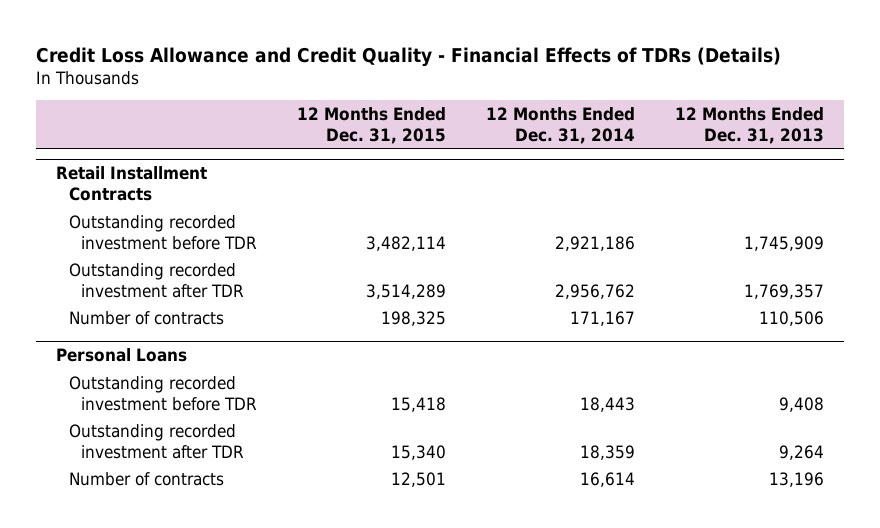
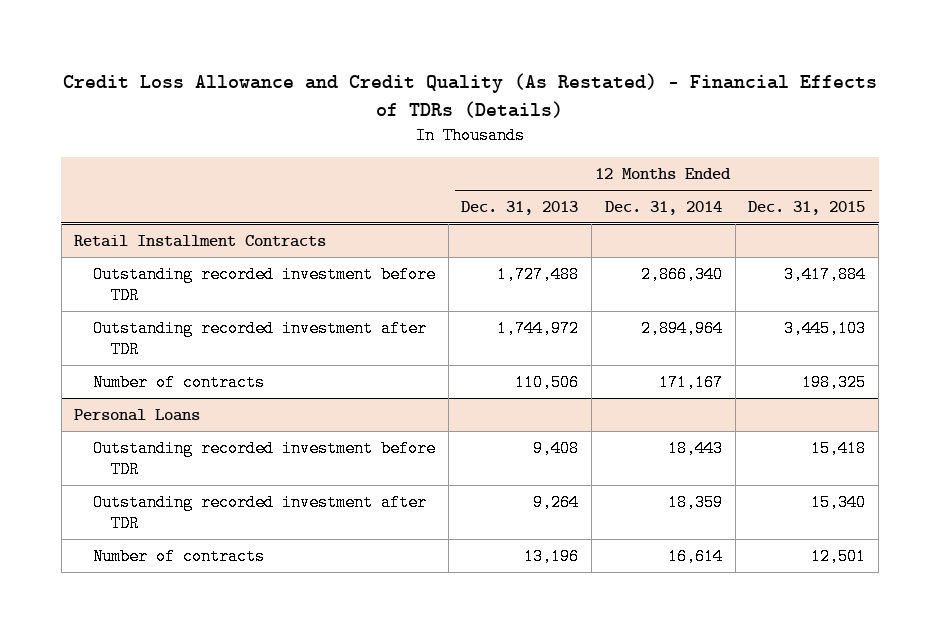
[36,46,782,67] Credit Loss Allowance and Credit Quality - Financial Effects of TDRs (Details) -> [62,73,877,118] Credit Loss Allowance and Credit Quality (As Restated) - Financial Effects of TDRs (Details)
[365,235,446,251] 3,482,114 -> [784,265,867,283] 3,417,884
[554,235,635,251] 2,921,186 -> [640,265,723,283] 2,866,340
[743,235,824,251] 1,745,909 -> [497,265,580,283] 1,727,488
[365,283,446,299] 3,514,289 -> [784,319,867,337] 3,445,103
[554,283,635,299] 2,956,762 -> [640,319,723,337] 2,894,964
[743,283,824,299] 1,769,357 -> [497,319,580,337] 1,744,972

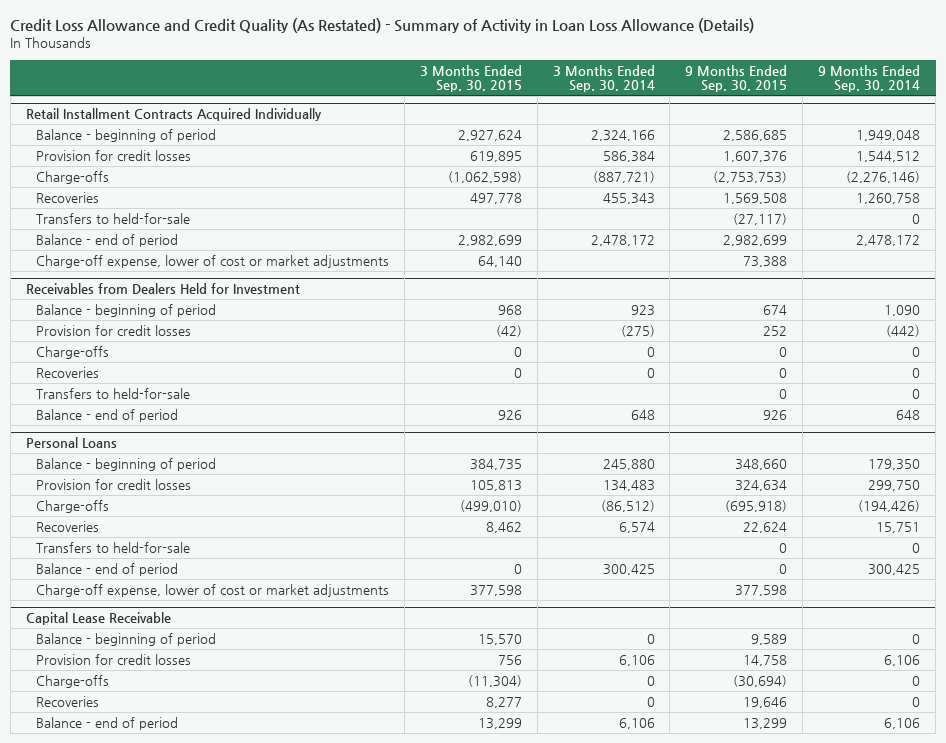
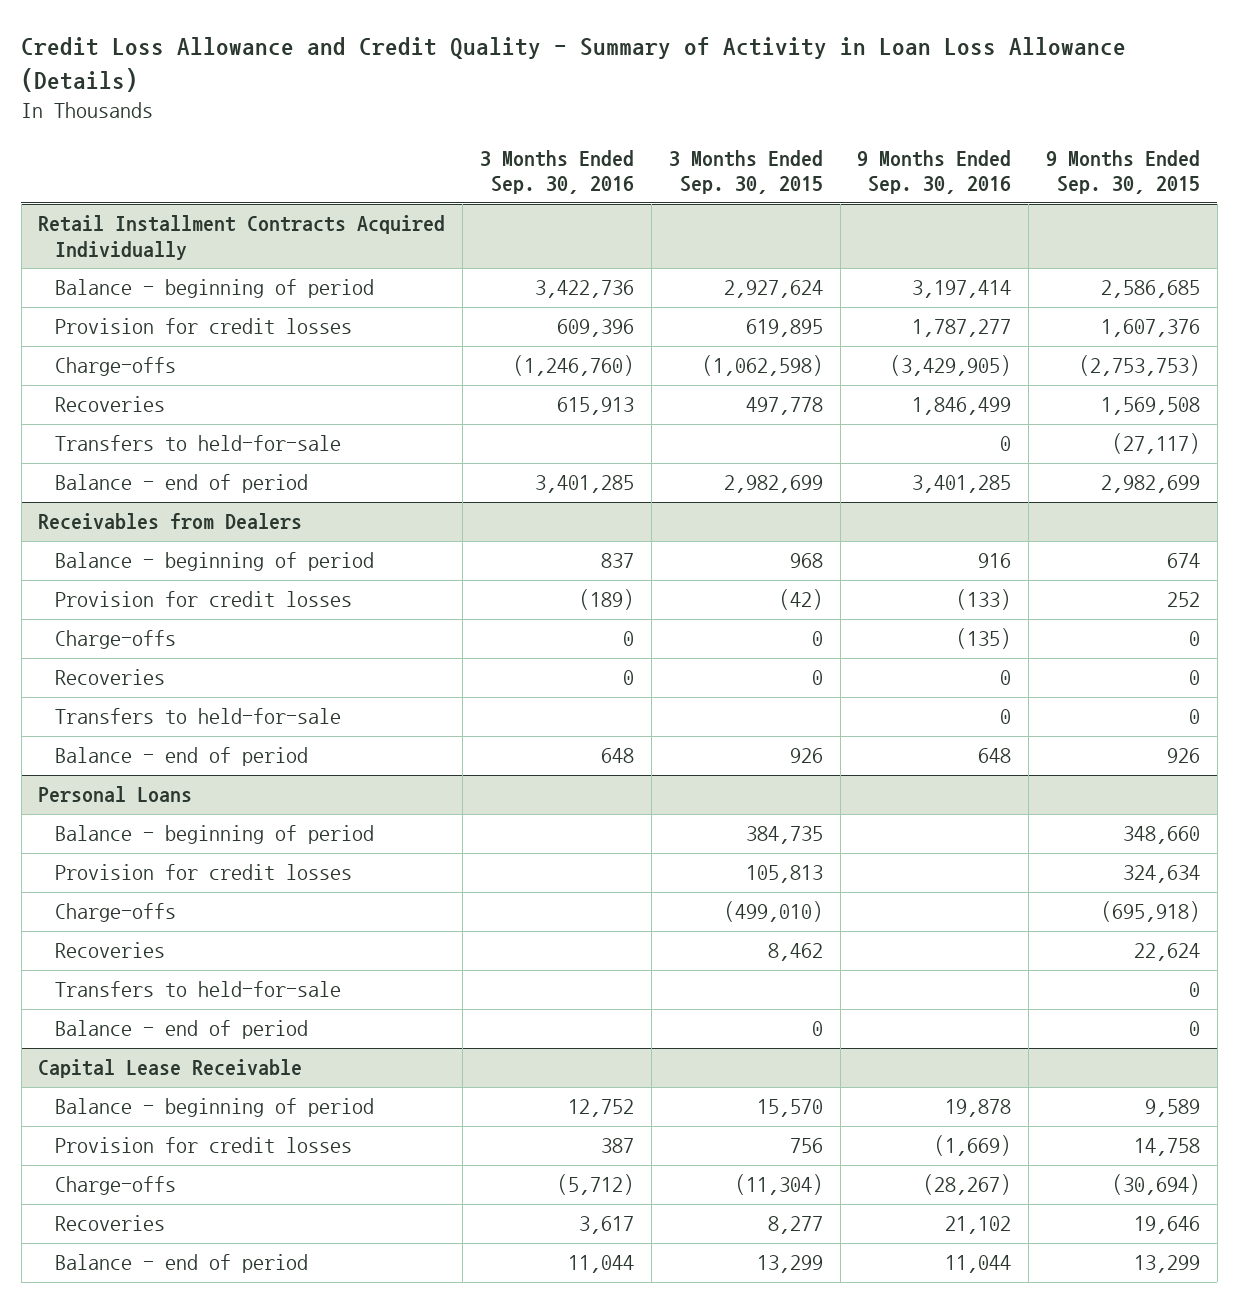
[10,18,755,34] Credit Loss Allowance and Credit Quality (As Restated) - Summary of Activity in Loan Loss Allowance (Details) -> [21,37,1127,92] Credit Loss Allowance and Credit Quality - Summary of Activity in Loan Loss Allowance (Details)
[552,64,655,93] 3 Months Ended Sep. 30, 2014 -> none
[818,64,921,93] 9 Months Ended Sep. 30, 2014 -> none
none -> [480,149,635,195] 3 Months Ended Sep. 30, 2016
none -> [857,149,1012,195] 9 Months Ended Sep. 30, 2016
[35,254,389,268] Charge-off expense, lower of cost or market adjustments -> none
[25,283,300,295] Receivables from Dealers Held for Investment -> [38,513,303,531] Receivables from Dealers
[35,583,389,597] Charge-off expense, lower of cost or market adjustments -> none

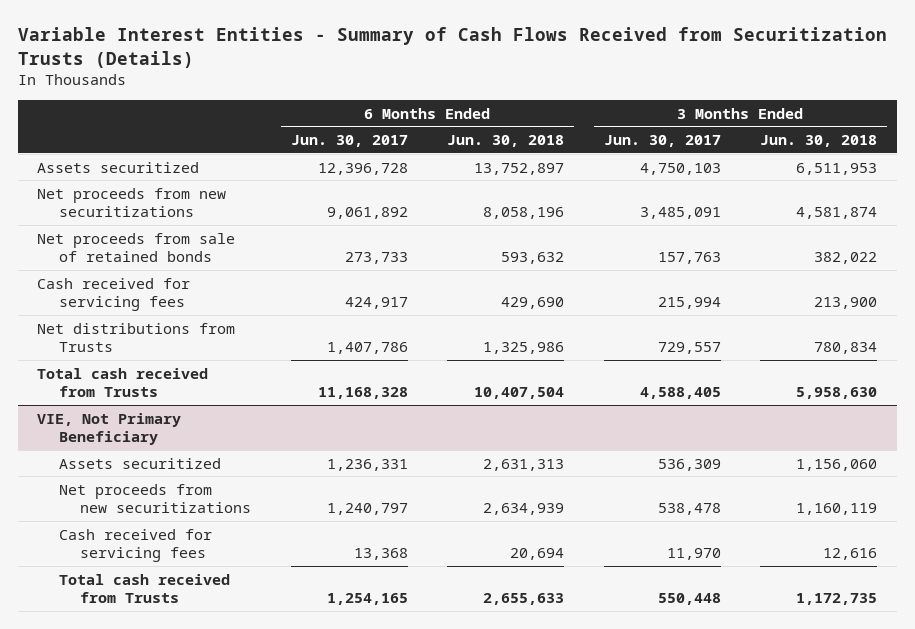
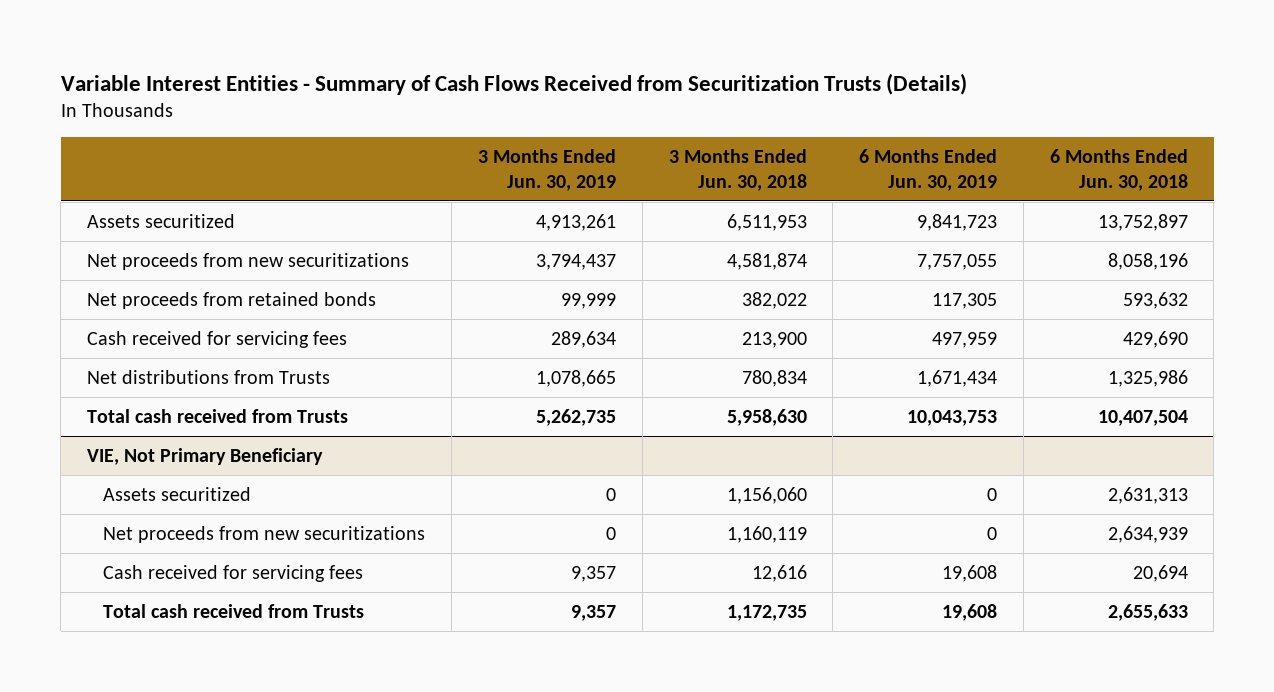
[290,135,408,148] Jun. 30, 2017 -> none
[603,135,721,148] Jun. 30, 2017 -> none
none -> [478,148,617,191] 3 Months Ended Jun. 30, 2019
none -> [859,148,998,191] 6 Months Ended Jun. 30, 2019
[37,232,236,262] Net proceeds from sale of retained bonds -> [86,291,376,309] Net proceeds from retained bonds

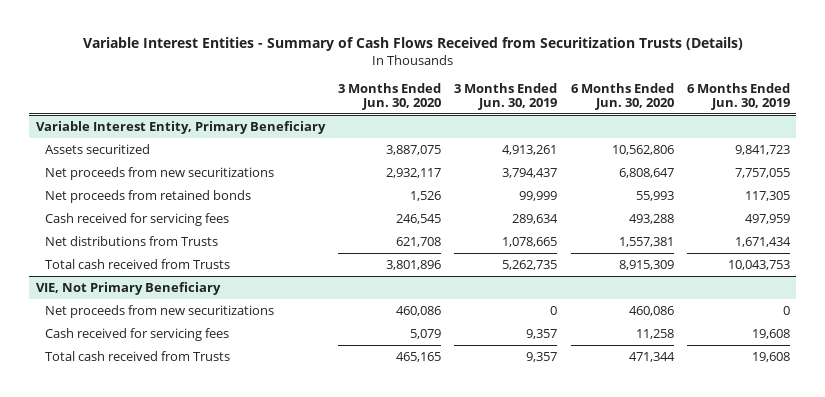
[668,148,807,191] 3 Months Ended Jun. 30, 2018 -> none
[1049,148,1188,191] 6 Months Ended Jun. 30, 2018 -> none
none -> [337,82,441,110] 3 Months Ended Jun. 30, 2020
none -> [570,82,674,110] 6 Months Ended Jun. 30, 2020
none -> [35,120,326,134] Variable Interest Entity, Primary Beneficiary
[103,486,252,501] Assets securitized -> none

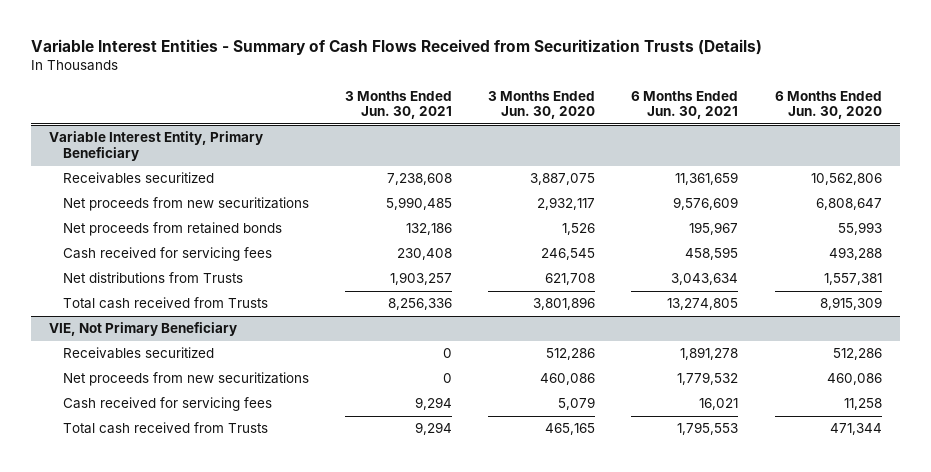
[454,82,558,110] 3 Months Ended Jun. 30, 2019 -> none
[686,82,790,110] 6 Months Ended Jun. 30, 2019 -> none
none -> [344,90,452,120] 3 Months Ended Jun. 30, 2021
none -> [631,90,739,120] 6 Months Ended Jun. 30, 2021
[45,143,151,154] Assets securitized -> [62,172,214,185] Receivables securitized
none -> [62,347,214,360] Receivables securitized

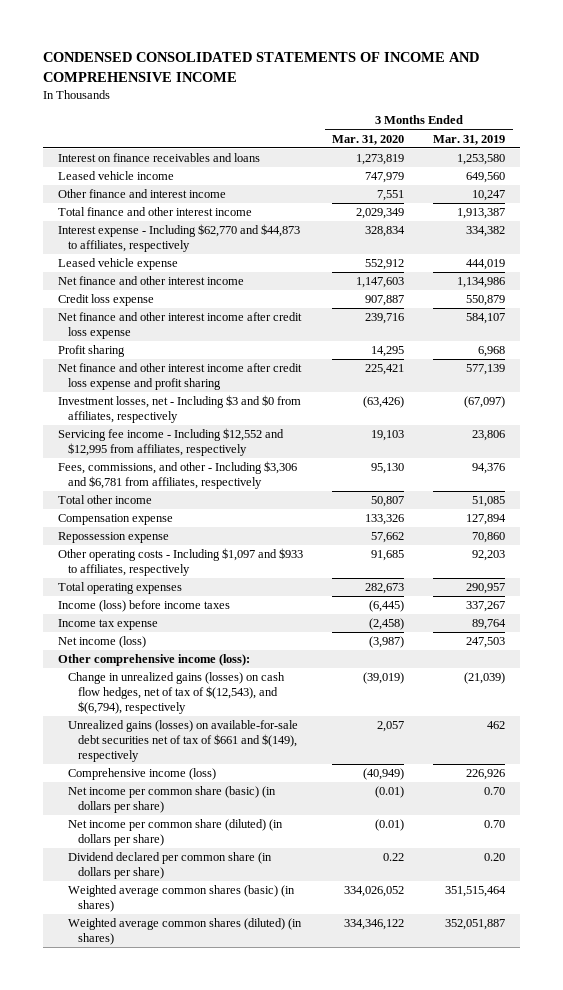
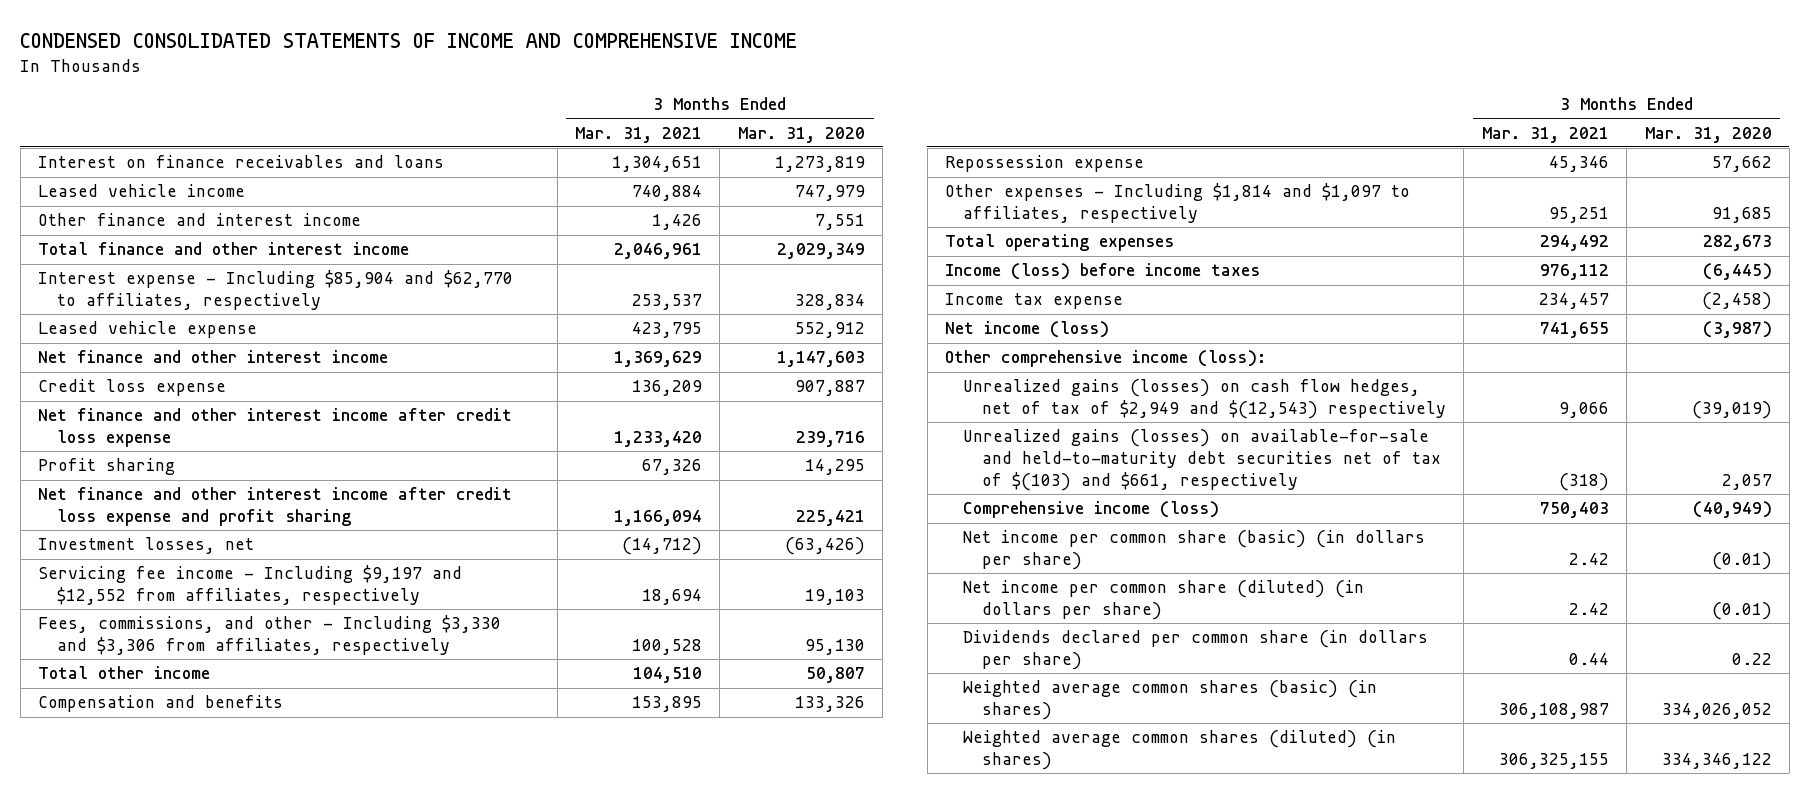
[433,134,506,145] Mar. 31, 2019 -> none
none -> [575,126,703,143] Mar. 31, 2021
[57,224,300,252] Interest expense - Including $62,770 and $44,873 to affiliates, respectively -> [38,270,514,311] Interest expense - Including $85,904 and $62,770 to affiliates, respectively
[57,395,301,423] Investment losses, net - Including $3 and $0 from affiliates, respectively -> [38,537,255,555] Investment losses, net
[57,428,284,456] Servicing fee income - Including $12,552 and $12,995 from affiliates, respectively -> [38,565,463,606] Servicing fee income - Including $9,197 and $12,552 from affiliates, respectively
[57,461,297,489] Fees, commissions, and other - Including $3,306 and $6,781 from affiliates, respectively -> [38,615,502,656] Fees, commissions, and other - Including $3,330 and $3,306 from affiliates, respectively
[57,514,173,526] Compensation expense -> [38,695,284,713] Compensation and benefits
[57,548,303,576] Other operating costs - Including $1,097 and $933 to affiliates, respectively -> [945,183,1411,224] Other expenses - Including $1,814 and $1,097 to affiliates, respectively
[67,672,285,714] Change in unrealized gains (losses) on cash flow hedges, net of tax of $(12,543), and $(6,794), respectively -> [963,379,1446,420] Unrealized gains (losses) on cash flow hedges, net of tax of $2,949 and $(12,543) respectively
[67,720,298,762] Unrealized gains (losses) on available-for-sale debt securities net of tax of $661 and $(149), respectively -> [963,429,1441,491] Unrealized gains (losses) on available-for-sale and held-to-maturity debt securities net of tax of $(103) and $661, respectively
[67,852,272,879] Dividend declared per common share (in dollars per share) -> [963,630,1429,671] Dividends declared per common share (in dollars per share)

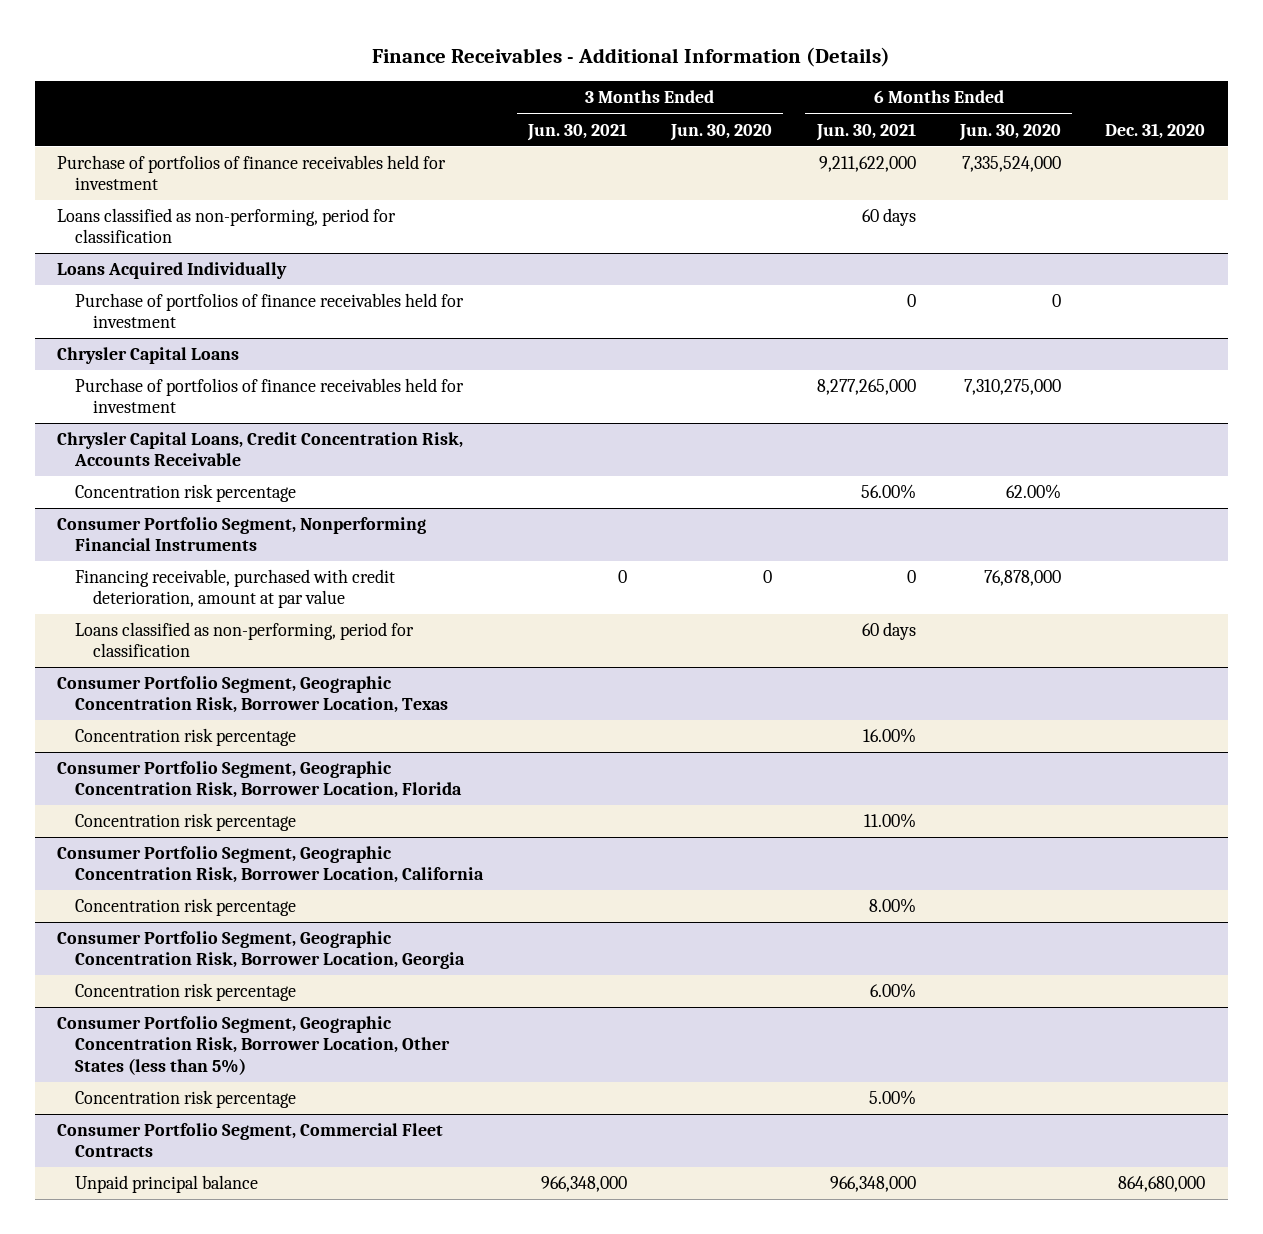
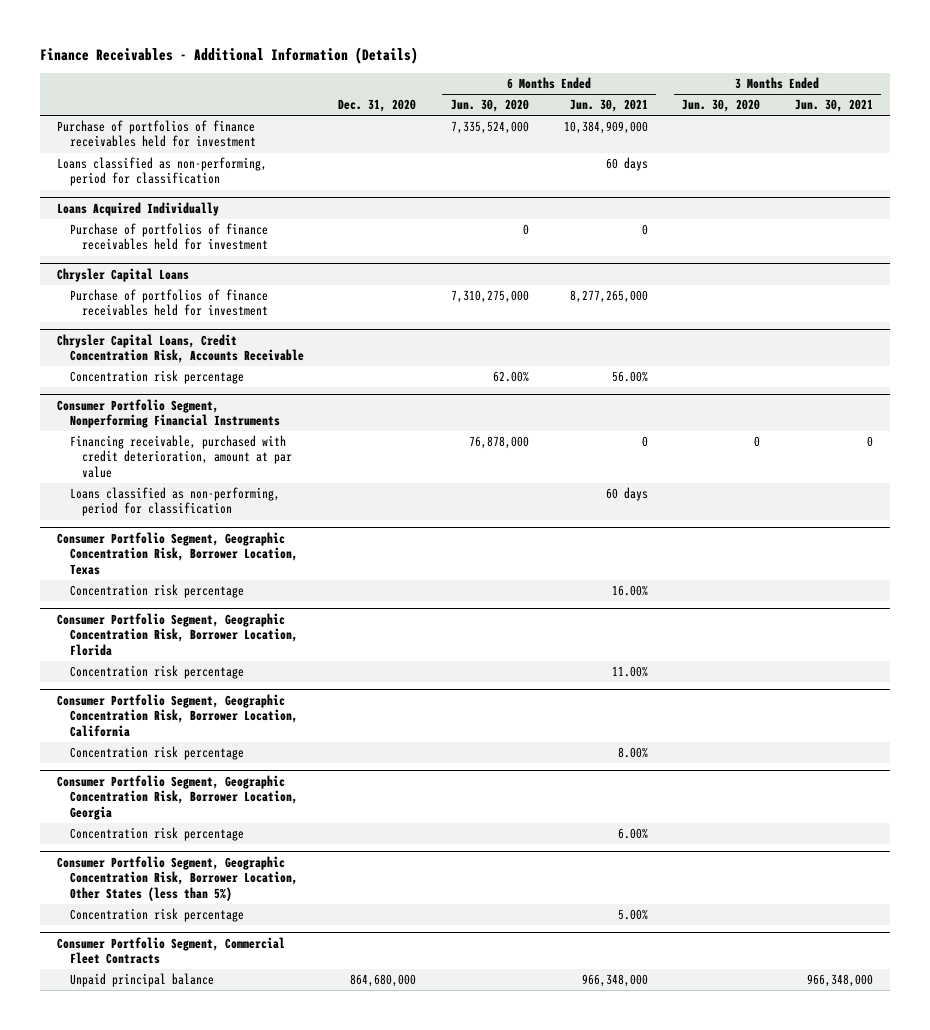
[818,156,916,173] 9,211,622,000 -> [563,121,648,135] 10,384,909,000

